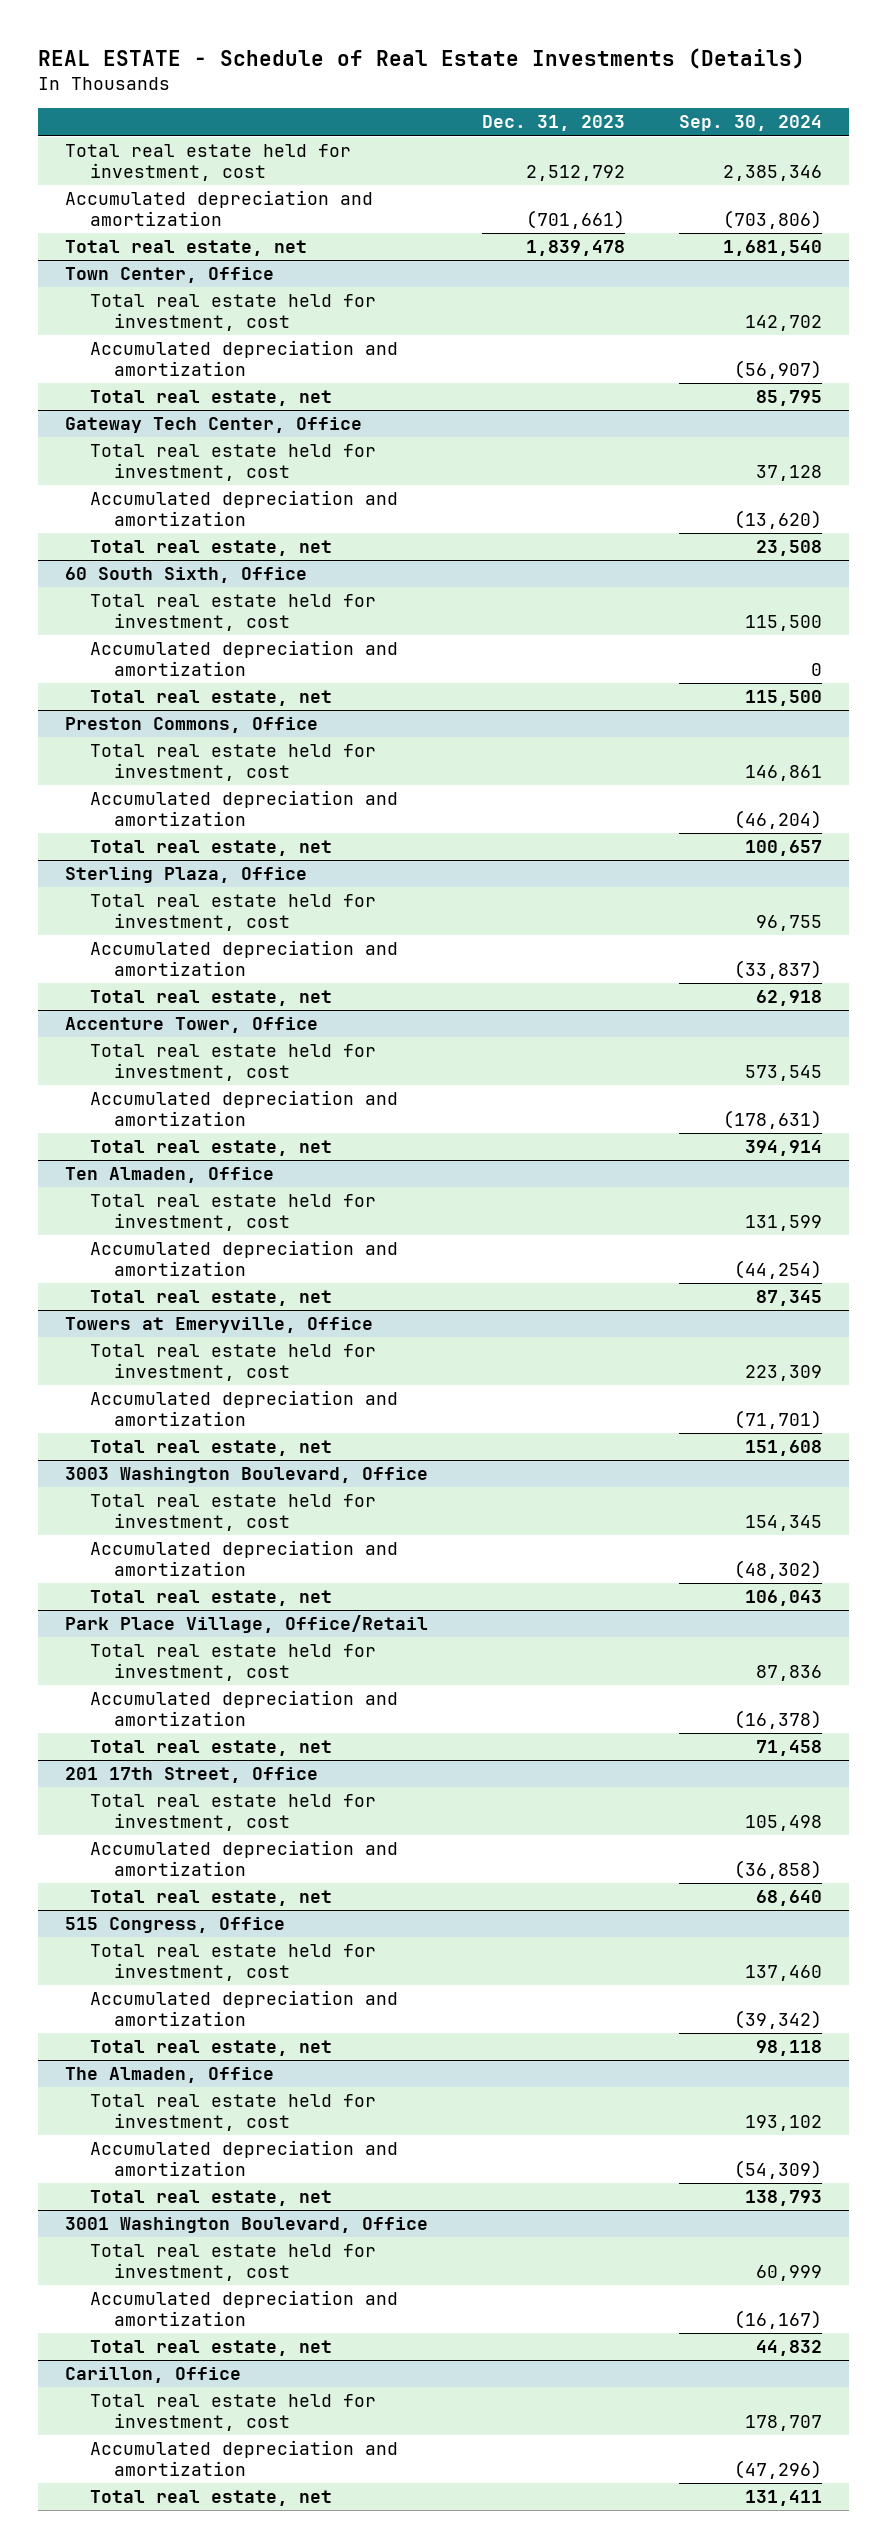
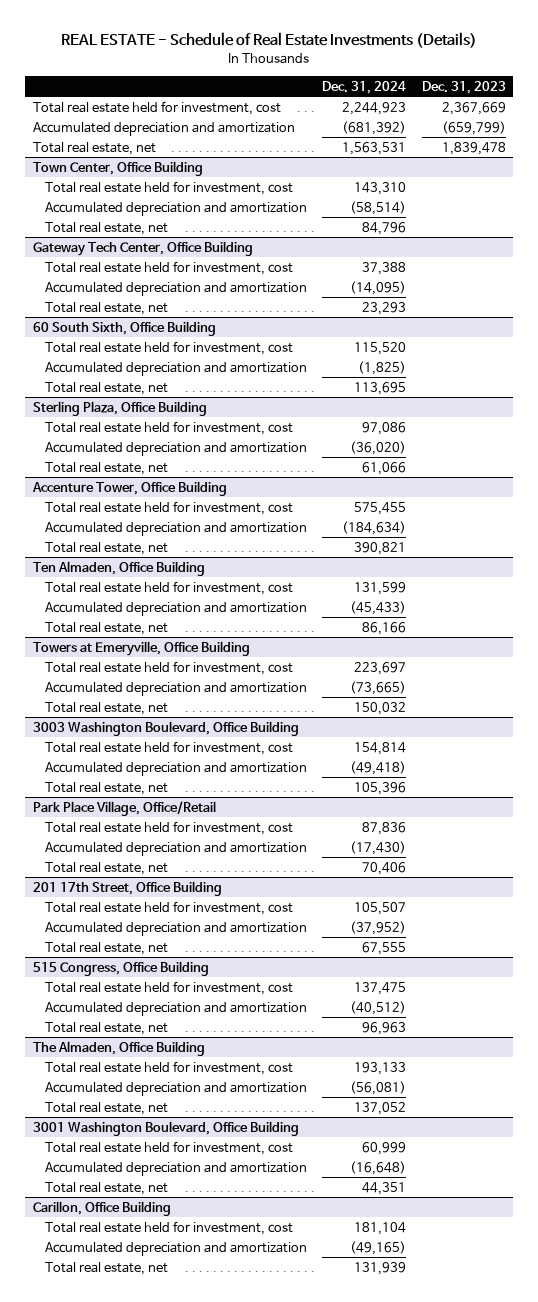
[678,115,822,132] Sep. 30, 2024 -> none
none -> [322,80,407,94] Dec. 31, 2024
[525,165,625,182] 2,512,792 -> [441,101,506,115] 2,367,669
[525,210,625,230] (701,661) -> [441,120,506,135] (659,799)
[64,267,274,284] Town Center, Office -> [32,160,203,176] Town Center, Office Building
[64,417,362,434] Gateway Tech Center, Office -> [32,240,253,256] Gateway Tech Center, Office Building
[64,567,307,584] 60 South Sixth, Office -> [32,320,216,336] 60 South Sixth, Office Building
[64,717,318,734] Preston Commons, Office -> none
[89,744,376,782] Total real estate held for investment, cost -> none
[89,790,398,827] Accumulated depreciation and amortization -> none
[89,840,332,857] Total real estate, net -> none
[64,867,307,884] Sterling Plaza, Office -> [32,400,207,416] Sterling Plaza, Office Building
[64,1017,318,1034] Accenture Tower, Office -> [31,480,227,496] Accenture Tower, Office Building
[64,1167,274,1184] Ten Almaden, Office -> [32,560,205,576] Ten Almaden, Office Building
[64,1317,373,1334] Towers at Emeryville, Office -> [32,640,250,656] Towers at Emeryville, Office Building
[64,1467,428,1484] 3003 Washington Boulevard, Office -> [32,720,299,736] 3003 Washington Boulevard, Office Building
[64,1767,318,1784] 201 17th Street, Office -> [32,880,222,896] 201 17th Street, Office Building
[64,1917,285,1934] 515 Congress, Office -> [32,960,209,976] 515 Congress, Office Building
[64,2067,274,2084] The Almaden, Office -> [32,1040,205,1056] The Almaden, Office Building
[64,2217,428,2234] 3001 Washington Boulevard, Office -> [32,1120,299,1136] 3001 Washington Boulevard, Office Building
[64,2367,241,2384] Carillon, Office -> [32,1200,171,1216] Carillon, Office Building

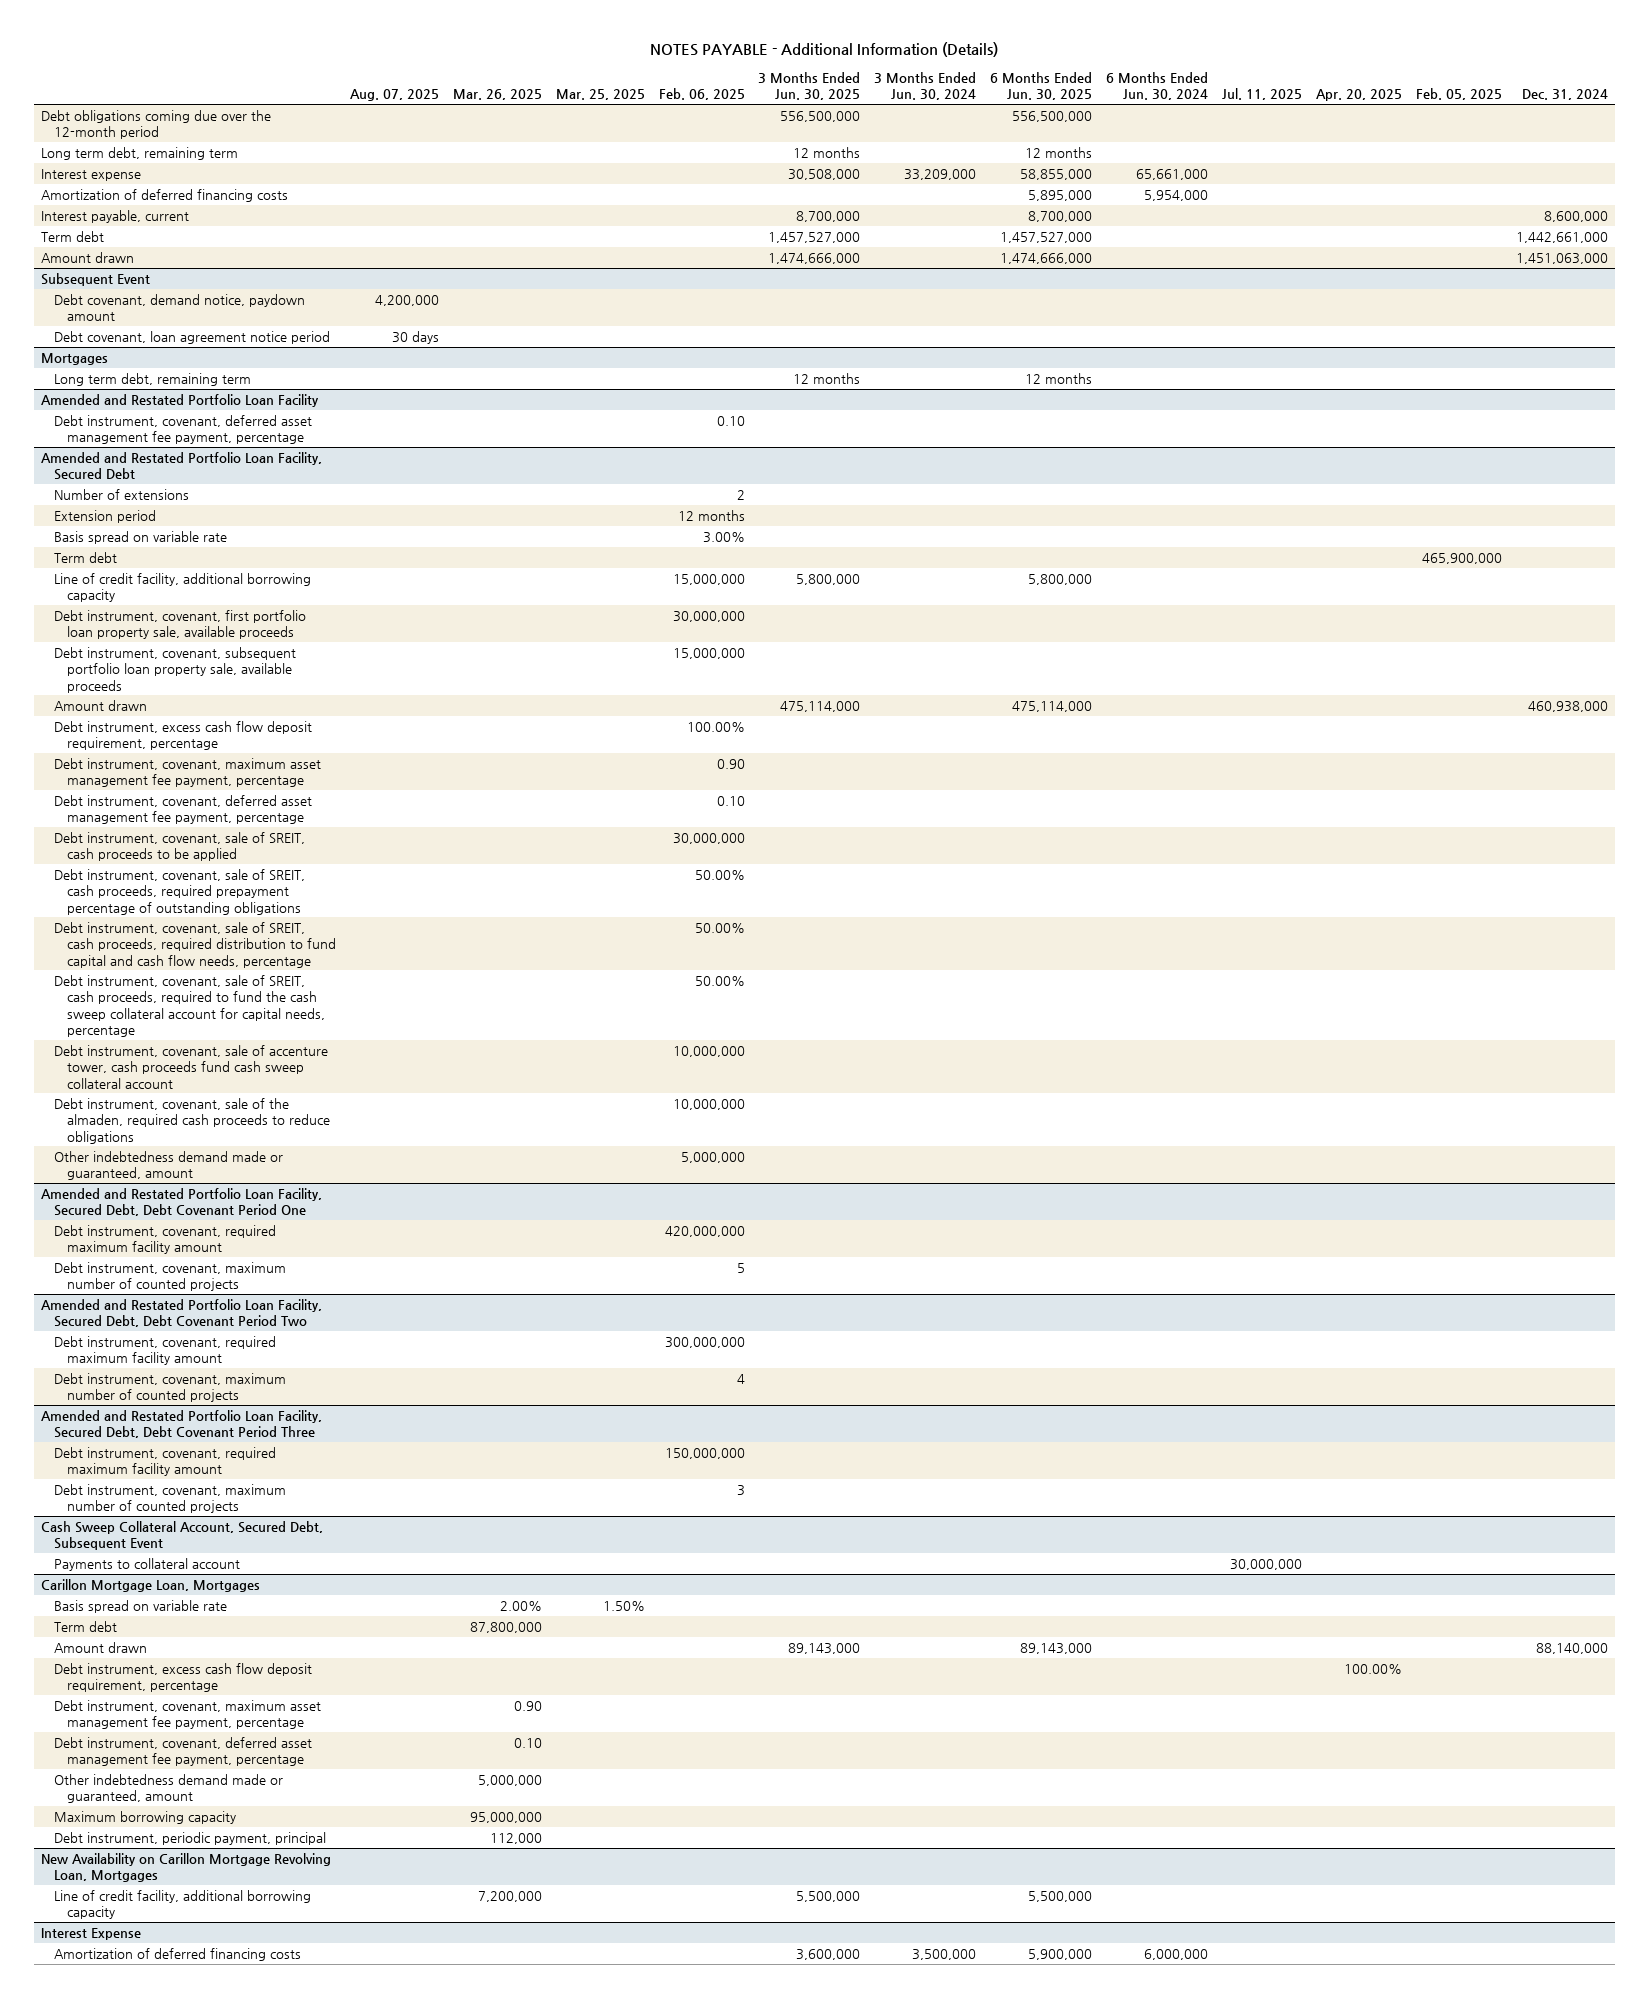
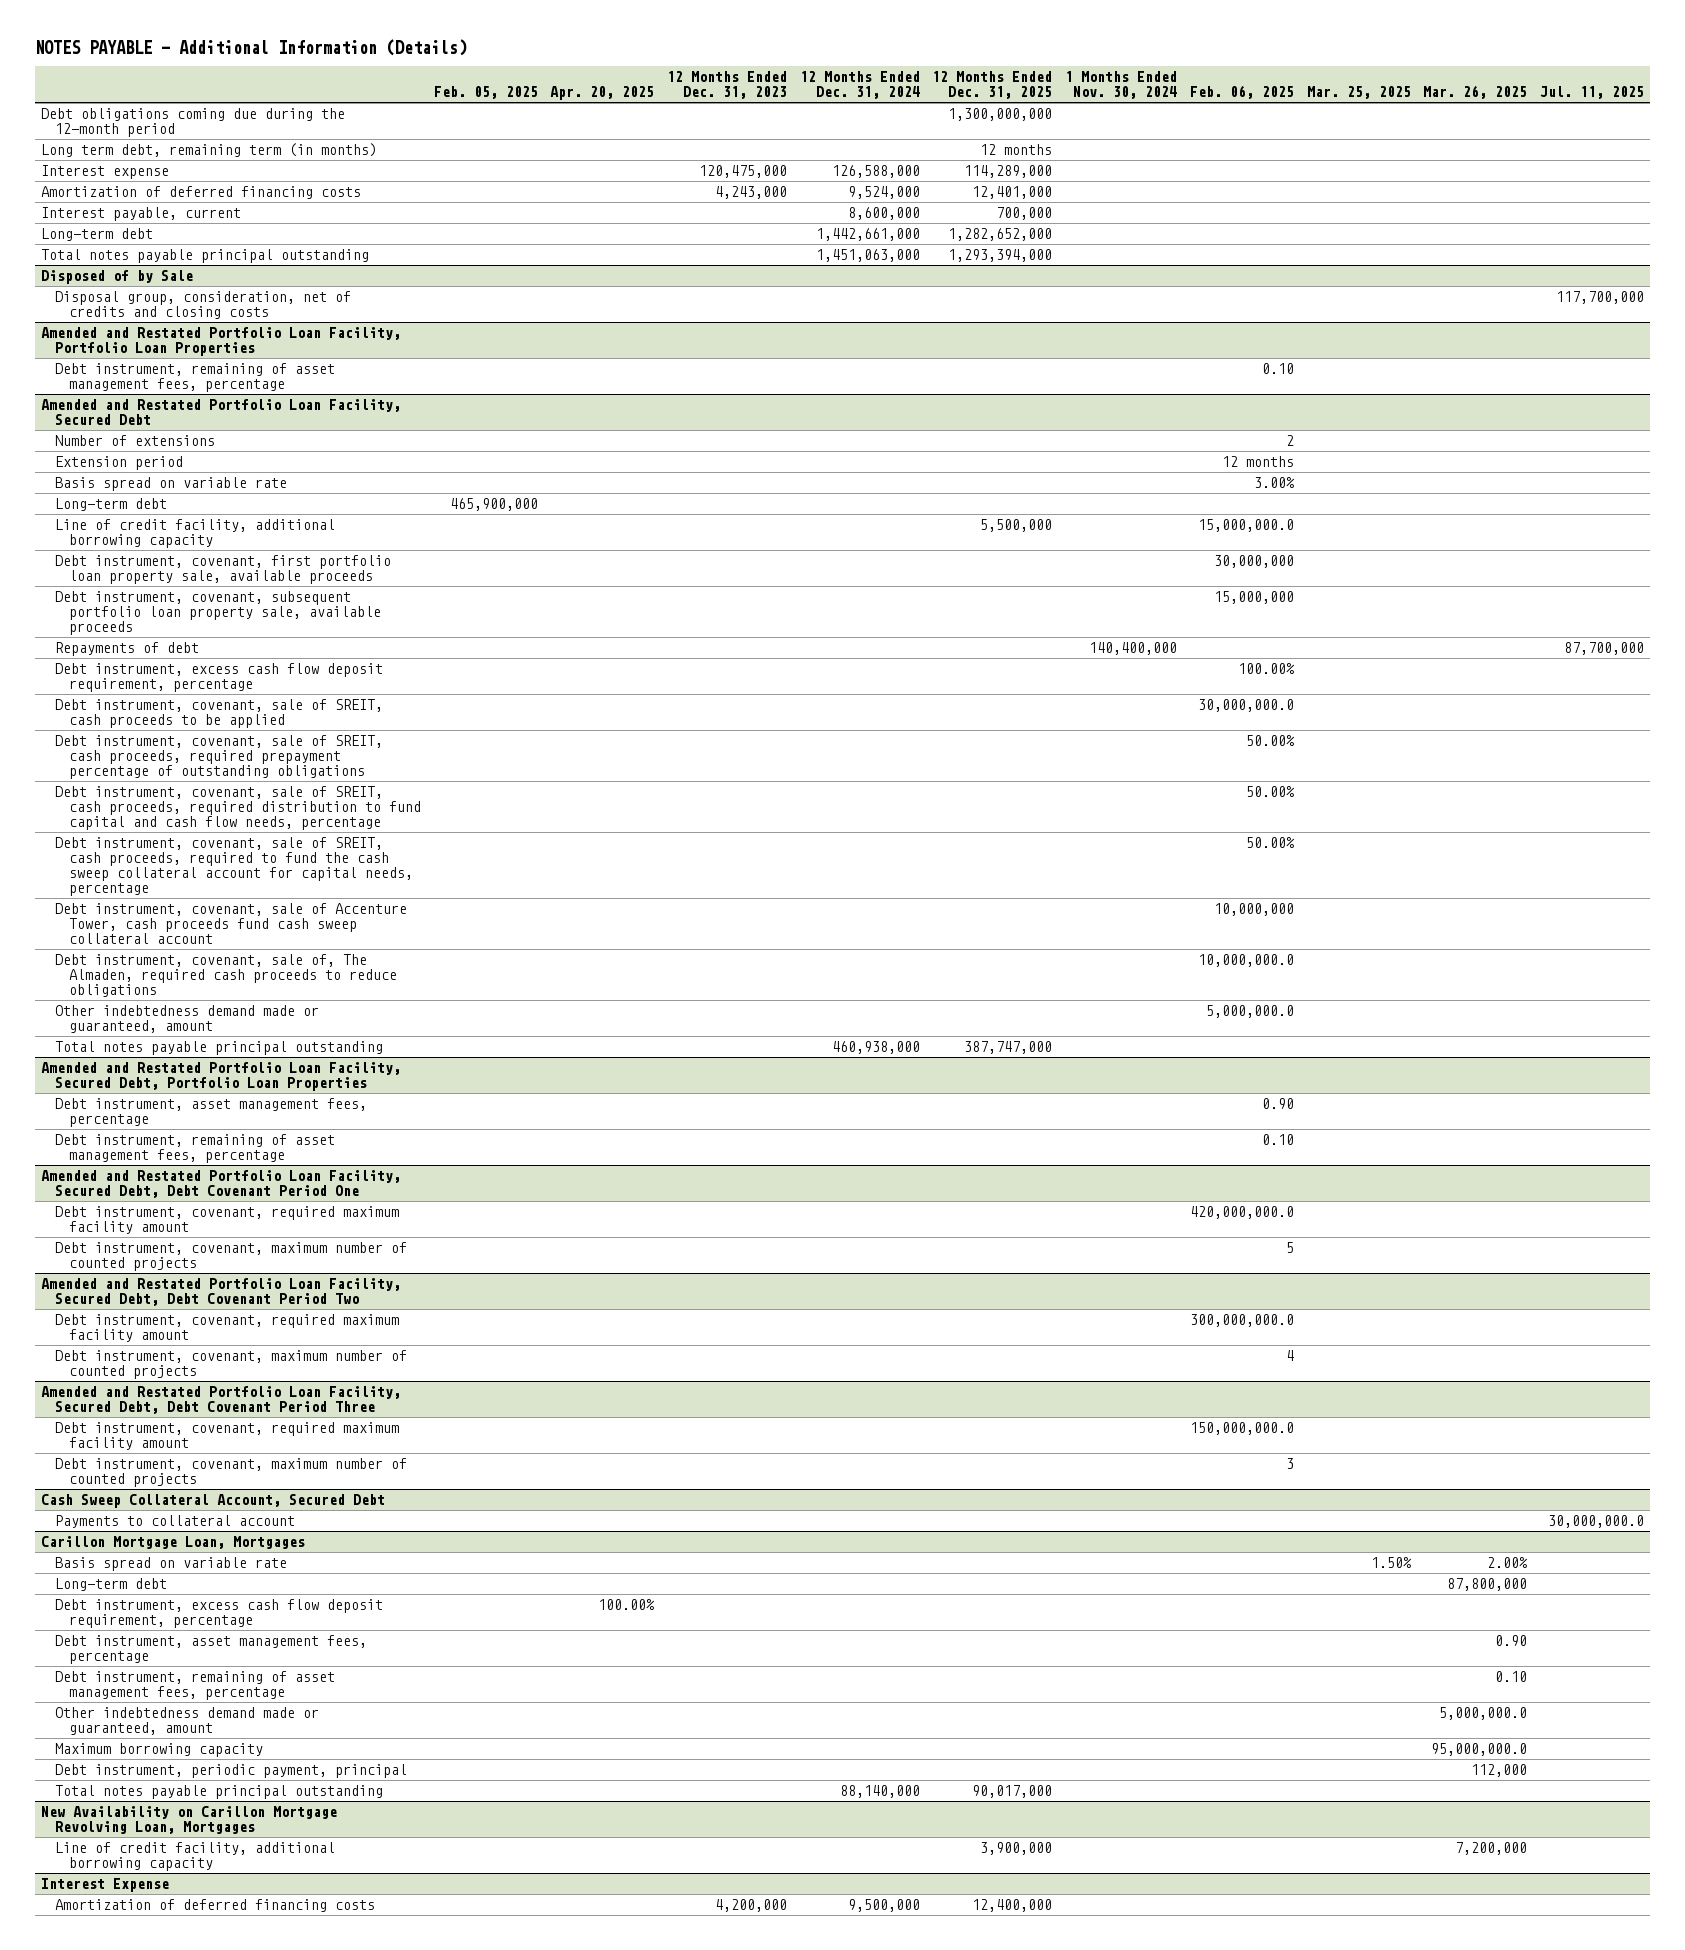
[349,89,439,102] Aug. 07, 2025 -> none
[758,72,861,101] 3 Months Ended Jun. 30, 2025 -> none
[874,72,977,101] 3 Months Ended Jun. 30, 2024 -> none
[990,72,1093,101] 6 Months Ended Jun. 30, 2025 -> none
[1106,72,1209,101] 6 Months Ended Jun. 30, 2024 -> none
[1522,89,1609,101] Dec. 31, 2024 -> none
none -> [666,70,787,100] 12 Months Ended Dec. 31, 2023
none -> [799,70,920,100] 12 Months Ended Dec. 31, 2024
none -> [932,70,1053,100] 12 Months Ended Dec. 31, 2025
none -> [1065,70,1178,100] 1 Months Ended Nov. 30, 2024
[40,109,271,140] Debt obligations coming due over the 12-month period -> [41,108,346,138] Debt obligations coming due during the 12-month period
[40,146,238,160] Long term debt, remaining term -> [41,143,378,158] Long term debt, remaining term (in months)
[40,272,150,286] Subsequent Event -> none
[53,293,305,322] Debt covenant, demand notice, paydown amount -> none
[53,330,330,344] Debt covenant, loan agreement notice period -> none
[40,352,108,365] Mortgages -> none
[53,372,251,386] Long term debt, remaining term -> none
[40,230,104,242] Term debt -> [41,228,154,242] Long-term debt
[40,251,134,263] Amount drawn -> [41,249,370,264] Total notes payable principal outstanding
none -> [41,270,194,285] Disposed of by Sale
none -> [54,291,351,320] Disposal group, consideration, net of credits and closing costs
[40,393,319,407] Amended and Restated Portfolio Loan Facility -> [41,327,402,357] Amended and Restated Portfolio Loan Facility, Portfolio Loan Properties
[53,414,312,445] Debt instrument, covenant, deferred asset management fee payment, percentage -> [54,363,335,393] Debt instrument, remaining of asset management fees, percentage
[53,551,117,563] Term debt -> [54,498,167,512] Long-term debt
[672,573,745,585] 15,000,000 -> [1197,519,1294,533] 15,000,000.0
[53,699,147,711] Amount drawn -> none
none -> [54,642,199,657] Repayments of debt
[53,757,321,788] Debt instrument, covenant, maximum asset management fee payment, percentage -> none
[53,794,312,825] Debt instrument, covenant, deferred asset management fee payment, percentage -> none
[672,832,745,844] 30,000,000 -> [1197,699,1294,713] 30,000,000.0
[53,1044,328,1089] Debt instrument, covenant, sale of accenture tower, cash proceeds fund cash sweep collateral account -> [54,903,407,945] Debt instrument, covenant, sale of Accenture Tower, cash proceeds fund cash sweep collateral account
[53,1097,330,1144] Debt instrument, covenant, sale of the almaden, required cash proceeds to reduce obligations -> [54,954,397,998] Debt instrument, covenant, sale of, The Almaden, required cash proceeds to reduce obligations
[672,1098,745,1110] 10,000,000 -> [1197,954,1294,968] 10,000,000.0
[680,1151,745,1163] 5,000,000 -> [1205,1005,1294,1019] 5,000,000.0
none -> [54,1041,383,1056] Total notes payable principal outstanding
none -> [41,1062,402,1092] Amended and Restated Portfolio Loan Facility, Secured Debt, Portfolio Loan Properties
none -> [54,1098,367,1128] Debt instrument, asset management fees, percentage
none -> [54,1134,335,1164] Debt instrument, remaining of asset management fees, percentage
[664,1225,745,1237] 420,000,000 -> [1189,1206,1294,1220] 420,000,000.0
[664,1336,745,1348] 300,000,000 -> [1189,1314,1294,1328] 300,000,000.0
[664,1447,745,1459] 150,000,000 -> [1189,1422,1294,1436] 150,000,000.0
[40,1520,323,1551] Cash Sweep Collateral Account, Secured Debt, Subsequent Event -> [41,1494,386,1509] Cash Sweep Collateral Account, Secured Debt
[1230,1558,1303,1570] 30,000,000 -> [1547,1515,1644,1529] 30,000,000.0
[53,1641,147,1653] Amount drawn -> none
[53,1620,117,1632] Term debt -> [54,1578,167,1592] Long-term debt
[53,1699,321,1730] Debt instrument, covenant, maximum asset management fee payment, percentage -> [54,1635,367,1665] Debt instrument, asset management fees, percentage
[53,1736,312,1767] Debt instrument, covenant, deferred asset management fee payment, percentage -> [54,1671,335,1701] Debt instrument, remaining of asset management fees, percentage
[477,1774,542,1786] 5,000,000 -> [1439,1707,1528,1721] 5,000,000.0
[469,1811,542,1823] 95,000,000 -> [1431,1743,1528,1757] 95,000,000.0
none -> [54,1785,383,1800] Total notes payable principal outstanding

